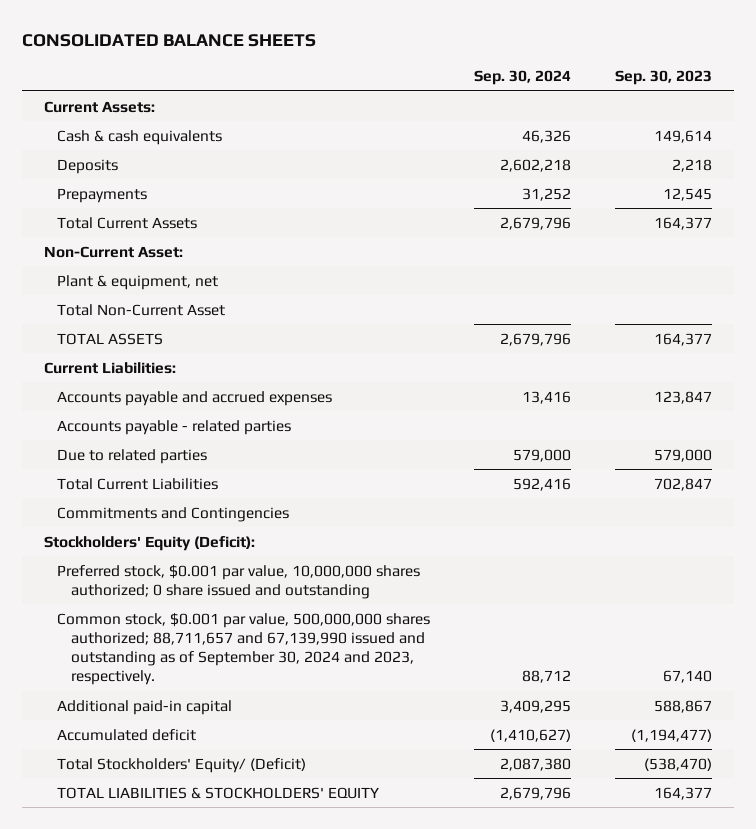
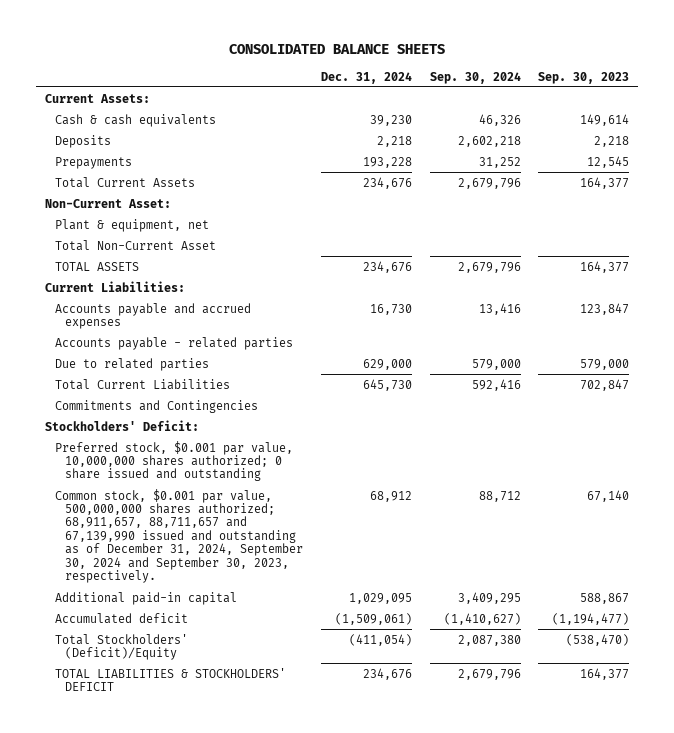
none -> [321,71,413,84] Dec. 31, 2024
[43,535,255,551] Stockholders' Equity (Deficit): -> [45,419,200,431] Stockholders' Deficit:
[57,612,431,685] Common stock, $0.001 par value, 500,000,000 shares authorized; 88,711,657 and 67,139,990 issued and outstanding as of September 30, 2024 and 2023, respectively. -> [55,488,304,584] Common stock, $0.001 par value, 500,000,000 shares authorized; 68,911,657, 88,711,657 and 67,139,990 issued and outstanding as of December 31, 2024, September 30, 2024 and September 30, 2023, respectively.
[57,757,307,773] Total Stockholders' Equity/ (Deficit) -> [55,633,189,660] Total Stockholders' (Deficit)/Equity
[57,786,380,799] TOTAL LIABILITIES & STOCKHOLDERS' EQUITY -> [55,667,287,691] TOTAL LIABILITIES & STOCKHOLDERS' DEFICIT

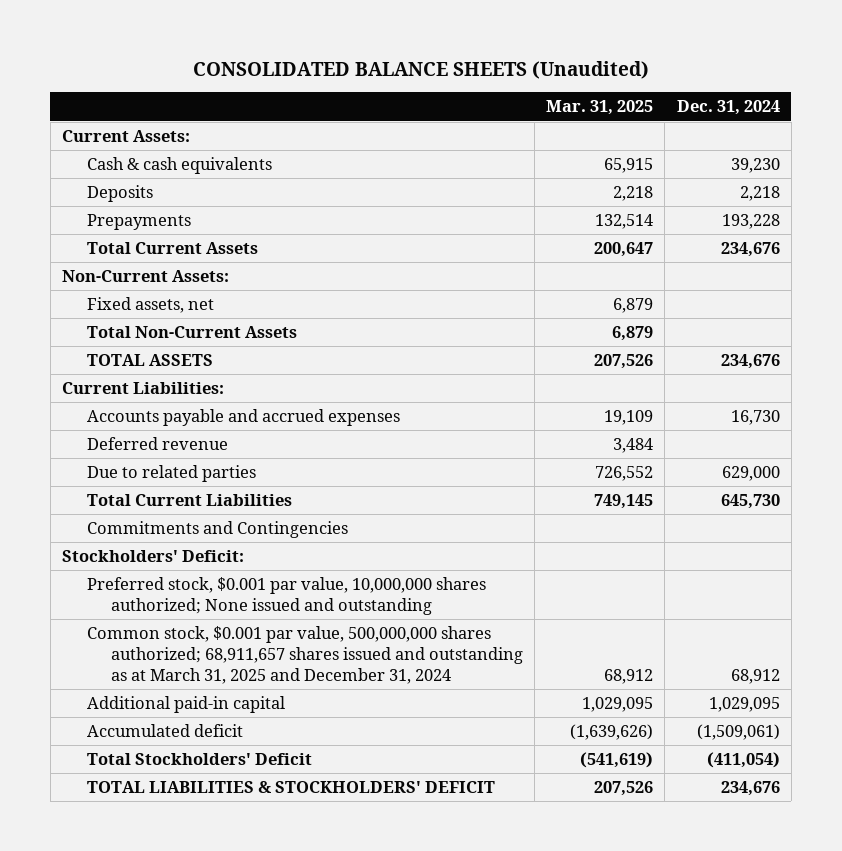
[229,44,446,55] CONSOLIDATED BALANCE SHEETS -> [192,60,649,79] CONSOLIDATED BALANCE SHEETS (Unaudited)
[429,71,521,84] Sep. 30, 2024 -> none
[538,71,630,84] Sep. 30, 2023 -> none
none -> [546,100,654,116] Mar. 31, 2025
[45,198,172,208] Non-Current Asset: -> [62,270,230,283] Non-Current Assets:
[55,218,210,232] Plant & equipment, net -> [86,297,214,314] Fixed assets, net
[55,239,217,251] Total Non-Current Asset -> [86,326,297,339] Total Non-Current Assets
[55,336,294,350] Accounts payable - related parties -> none
none -> [86,437,228,451] Deferred revenue
[55,440,294,482] Preferred stock, $0.001 par value, 10,000,000 shares authorized; 0 share issued and outstanding -> [86,577,486,616] Preferred stock, $0.001 par value, 10,000,000 shares authorized; None issued and outstanding
[55,488,304,584] Common stock, $0.001 par value, 500,000,000 shares authorized; 68,911,657, 88,711,657 and 67,139,990 issued and outstanding as of December 31, 2024, September 30, 2024 and September 30, 2023, respectively. -> [86,626,524,684] Common stock, $0.001 par value, 500,000,000 shares authorized; 68,911,657 shares issued and outstanding as at March 31, 2025 and December 31, 2024
[55,633,189,660] Total Stockholders' (Deficit)/Equity -> [86,753,312,766] Total Stockholders' Deficit

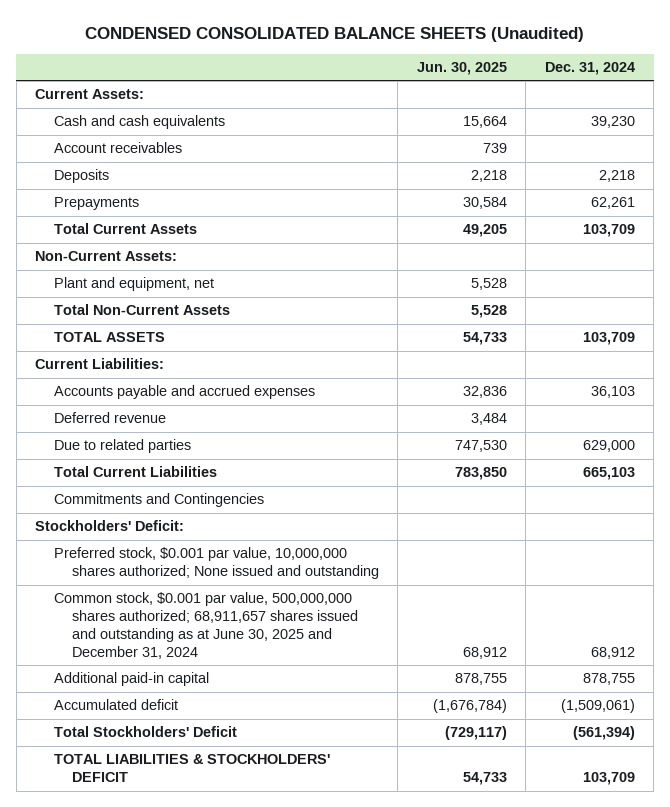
[192,60,649,79] CONSOLIDATED BALANCE SHEETS (Unaudited) -> [85,27,585,43] CONDENSED CONSOLIDATED BALANCE SHEETS (Unaudited)
[546,100,654,116] Mar. 31, 2025 -> none
none -> [416,62,507,76] Jun. 30, 2025
[86,157,272,175] Cash & cash equivalents -> [53,115,225,130] Cash and cash equivalents
none -> [53,142,182,154] Account receivables
[721,214,780,230] 193,228 -> [590,197,635,210] 62,261
[720,242,780,258] 234,676 -> [582,224,635,238] 103,709
[86,297,214,314] Fixed assets, net -> [53,277,214,292] Plant and equipment, net
[720,354,780,370] 234,676 -> [582,332,635,346] 103,709
[730,410,780,426] 16,730 -> [590,386,635,399] 36,103
[720,494,780,510] 645,730 -> [582,467,635,481] 665,103
[86,626,524,684] Common stock, $0.001 par value, 500,000,000 shares authorized; 68,911,657 shares issued and outstanding as at March 31, 2025 and December 31, 2024 -> [53,592,358,660] Common stock, $0.001 par value, 500,000,000 shares authorized; 68,911,657 shares issued and outstanding as at June 30, 2025 and December 31, 2024
[708,697,780,713] 1,029,095 -> [582,673,635,686] 878,755
[706,752,780,769] (411,054) -> [572,726,635,741] (561,394)
[720,781,780,797] 234,676 -> [582,772,635,786] 103,709

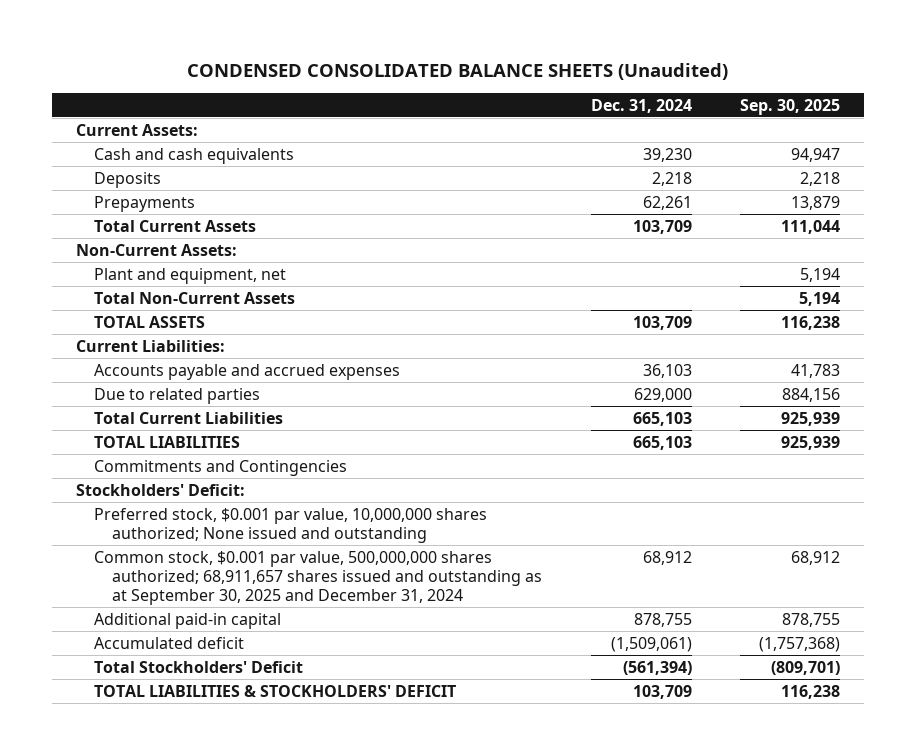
[416,62,507,76] Jun. 30, 2025 -> none
none -> [739,98,840,115] Sep. 30, 2025
[53,142,182,154] Account receivables -> none
[53,412,166,424] Deferred revenue -> none
none -> [94,435,241,448] TOTAL LIABILITIES
[53,592,358,660] Common stock, $0.001 par value, 500,000,000 shares authorized; 68,911,657 shares issued and outstanding as at June 30, 2025 and December 31, 2024 -> [94,550,543,606] Common stock, $0.001 par value, 500,000,000 shares authorized; 68,911,657 shares issued and outstanding as at September 30, 2025 and December 31, 2024

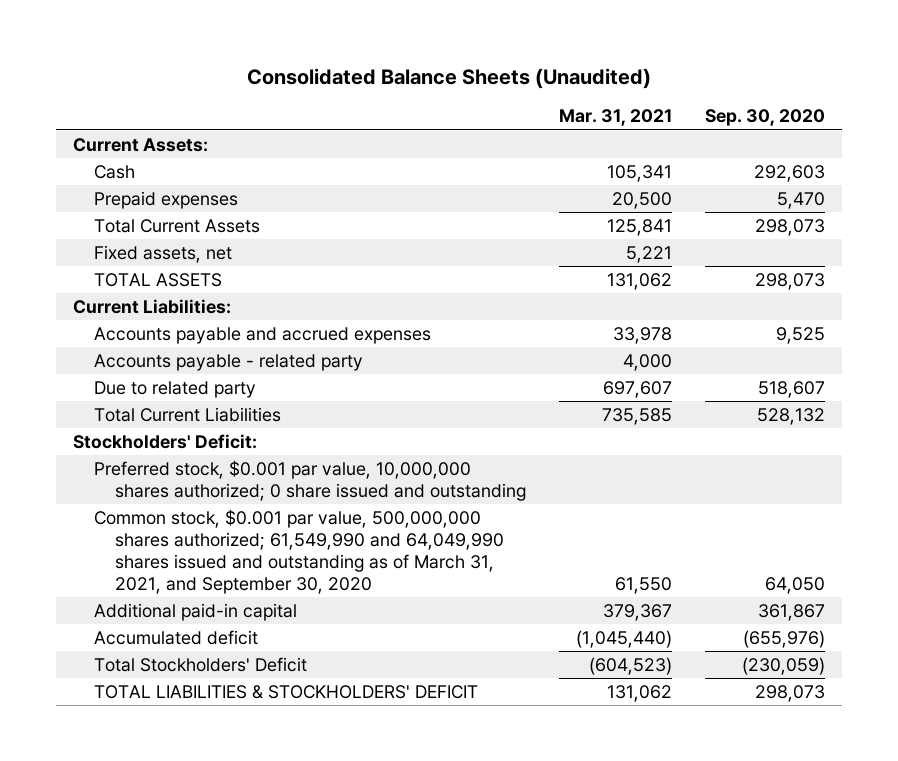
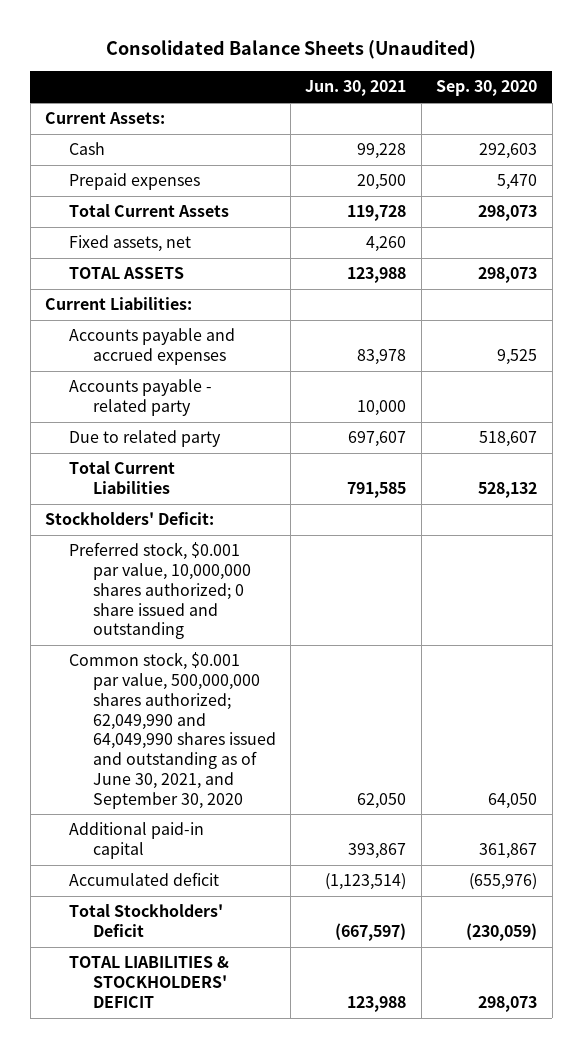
[558,109,672,127] Mar. 31, 2021 -> none
none -> [305,80,407,97] Jun. 30, 2021
[93,509,504,594] Common stock, $0.001 par value, 500,000,000 shares authorized; 61,549,990 and 64,049,990 shares issued and outstanding as of March 31, 2021, and September 30, 2020 -> [69,652,276,809] Common stock, $0.001 par value, 500,000,000 shares authorized; 62,049,990 and 64,049,990 shares issued and outstanding as of June 30, 2021, and September 30, 2020

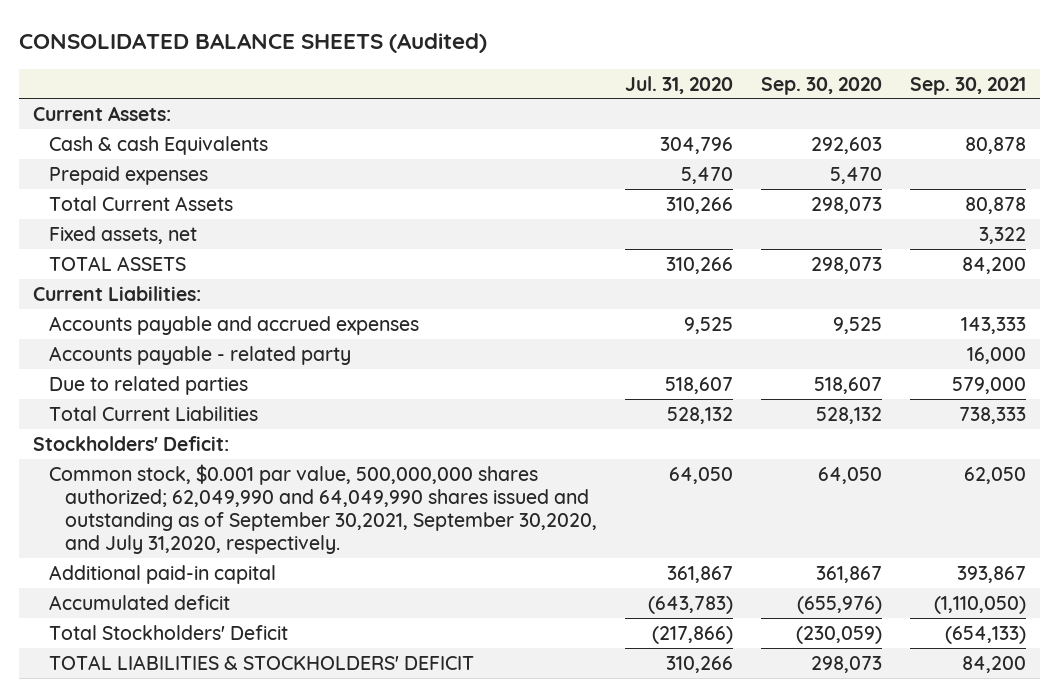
[106,40,477,60] Consolidated Balance Sheets (Unaudited) -> [18,33,487,54] CONSOLIDATED BALANCE SHEETS (Audited)
[305,80,407,97] Jun. 30, 2021 -> none
none -> [625,75,734,94] Jul. 31, 2020
none -> [910,76,1027,95] Sep. 30, 2021
[69,142,106,156] Cash -> [48,135,268,155] Cash & cash Equivalents
[69,430,222,448] Due to related party -> [48,375,248,395] Due to related parties
[69,542,251,640] Preferred stock, $0.001 par value, 10,000,000 shares authorized; 0 share issued and outstanding -> none
[69,652,276,809] Common stock, $0.001 par value, 500,000,000 shares authorized; 62,049,990 and 64,049,990 shares issued and outstanding as of June 30, 2021, and September 30, 2020 -> [48,463,598,555] Common stock, $0.001 par value, 500,000,000 shares authorized; 62,049,990 and 64,049,990 shares issued and outstanding as of September 30,2021, September 30,2020, and July 31,2020, respectively.

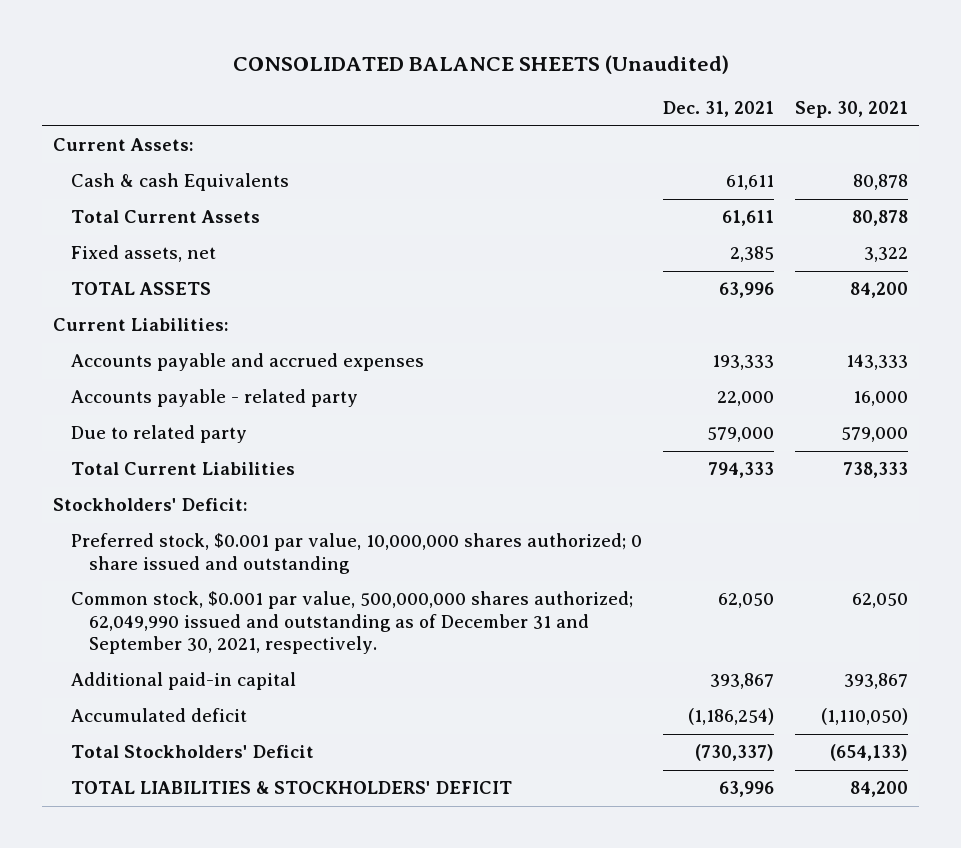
[18,33,487,54] CONSOLIDATED BALANCE SHEETS (Audited) -> [232,55,729,75] CONSOLIDATED BALANCE SHEETS (Unaudited)
[625,75,734,94] Jul. 31, 2020 -> none
[761,76,883,95] Sep. 30, 2020 -> none
none -> [662,101,774,118] Dec. 31, 2021
[48,165,208,185] Prepaid expenses -> none
[48,375,248,395] Due to related parties -> [70,425,247,444] Due to related party
none -> [70,533,642,574] Preferred stock, $0.001 par value, 10,000,000 shares authorized; 0 share issued and outstanding
[48,463,598,555] Common stock, $0.001 par value, 500,000,000 shares authorized; 62,049,990 and 64,049,990 shares issued and outstanding as of September 30,2021, September 30,2020, and July 31,2020, respectively. -> [70,591,633,655] Common stock, $0.001 par value, 500,000,000 shares authorized; 62,049,990 issued and outstanding as of December 31 and September 30, 2021, respectively.

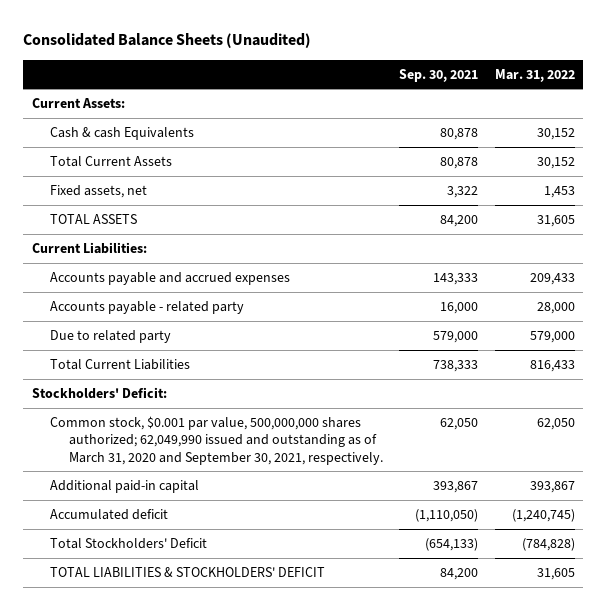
[232,55,729,75] CONSOLIDATED BALANCE SHEETS (Unaudited) -> [23,33,312,49] Consolidated Balance Sheets (Unaudited)
[662,101,774,118] Dec. 31, 2021 -> none
none -> [494,68,575,82] Mar. 31, 2022
[70,533,642,574] Preferred stock, $0.001 par value, 10,000,000 shares authorized; 0 share issued and outstanding -> none
[70,591,633,655] Common stock, $0.001 par value, 500,000,000 shares authorized; 62,049,990 issued and outstanding as of December 31 and September 30, 2021, respectively. -> [50,415,384,465] Common stock, $0.001 par value, 500,000,000 shares authorized; 62,049,990 issued and outstanding as of March 31, 2020 and September 30, 2021, respectively.

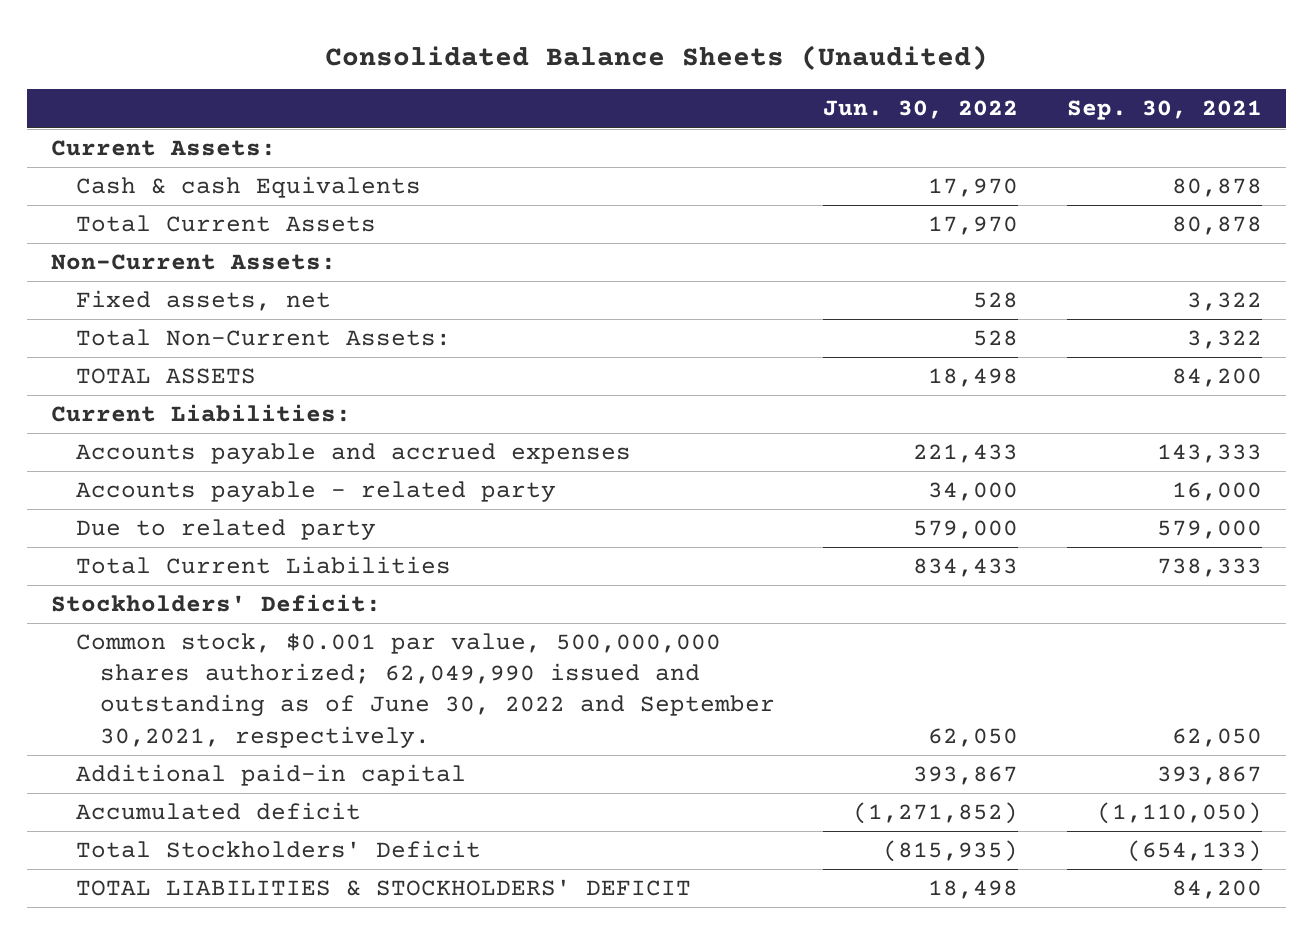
[494,68,575,82] Mar. 31, 2022 -> none
none -> [823,100,1019,120] Jun. 30, 2022
none -> [51,254,337,271] Non-Current Assets:
none -> [75,329,451,347] Total Non-Current Assets:
[50,415,384,465] Common stock, $0.001 par value, 500,000,000 shares authorized; 62,049,990 issued and outstanding as of March 31, 2020 and September 30, 2021, respectively. -> [75,633,775,748] Common stock, $0.001 par value, 500,000,000 shares authorized; 62,049,990 issued and outstanding as of June 30, 2022 and September 30,2021, respectively.

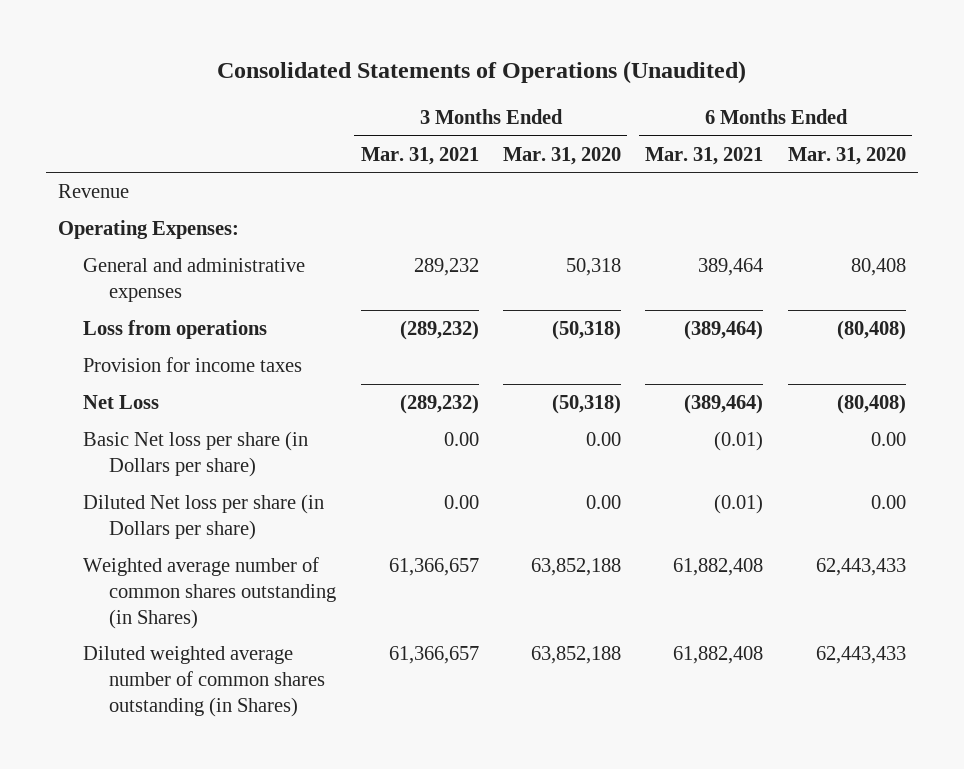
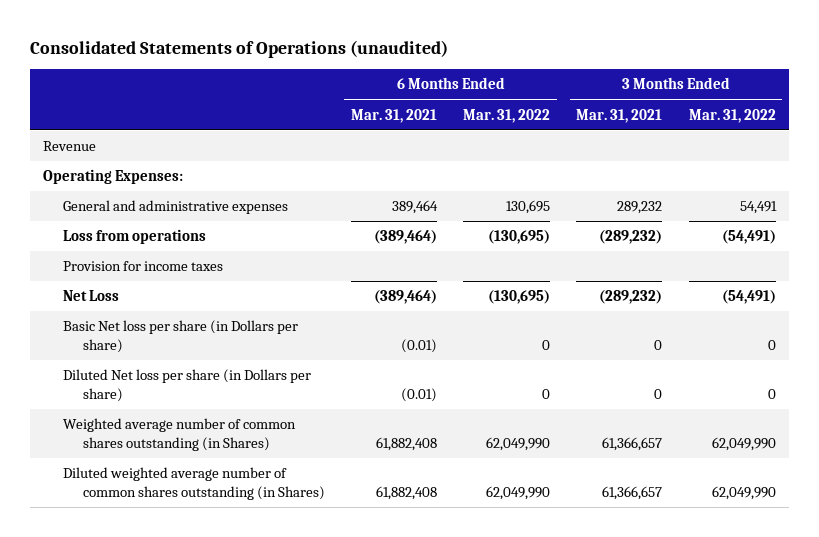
[216,60,746,84] Consolidated Statements of Operations (Unaudited) -> [30,39,449,58] Consolidated Statements of Operations (unaudited)
[502,146,621,165] Mar. 31, 2020 -> none
[787,146,906,165] Mar. 31, 2020 -> none
none -> [463,108,551,123] Mar. 31, 2022
none -> [688,108,776,123] Mar. 31, 2022
[443,432,479,447] 0.00 -> [654,340,663,351] 0
[443,495,479,510] 0.00 -> [654,389,663,400] 0

